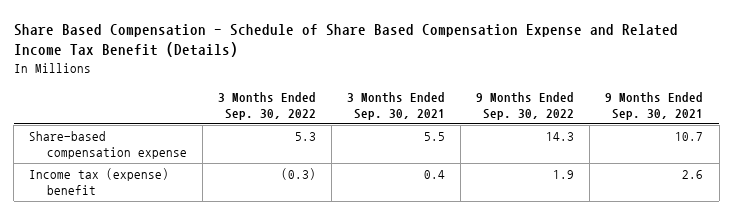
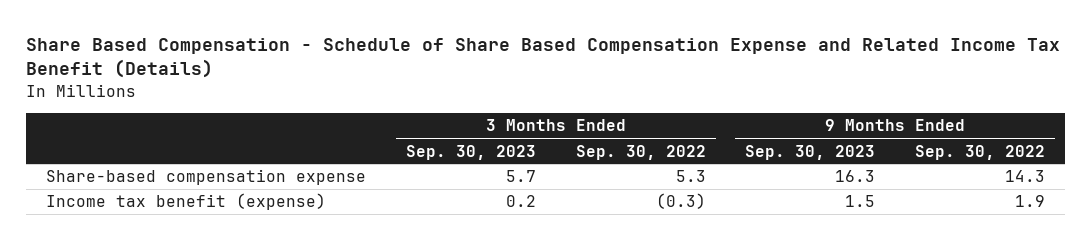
[346,91,445,120] 3 Months Ended Sep. 30, 2021 -> none
[605,91,704,120] 9 Months Ended Sep. 30, 2021 -> none
none -> [405,144,536,160] Sep. 30, 2023
none -> [745,144,876,160] Sep. 30, 2023
[29,168,170,196] Income tax (expense) benefit -> [46,193,327,211] Income tax benefit (expense)

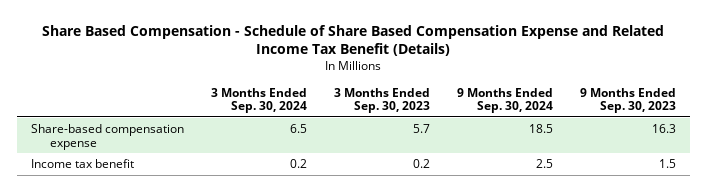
[575,144,706,160] Sep. 30, 2022 -> none
[915,144,1046,160] Sep. 30, 2022 -> none
none -> [210,87,307,114] 3 Months Ended Sep. 30, 2024
none -> [457,87,554,114] 9 Months Ended Sep. 30, 2024
[46,193,327,211] Income tax benefit (expense) -> [30,158,134,168] Income tax benefit

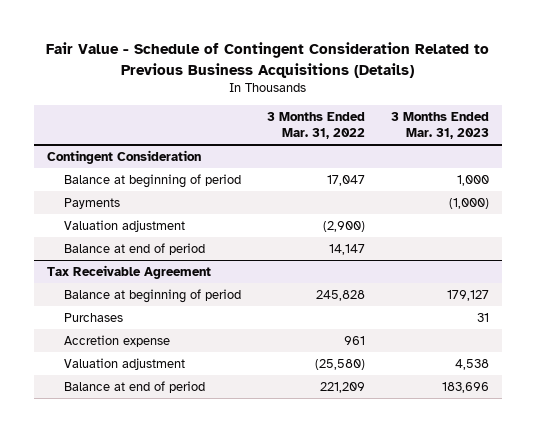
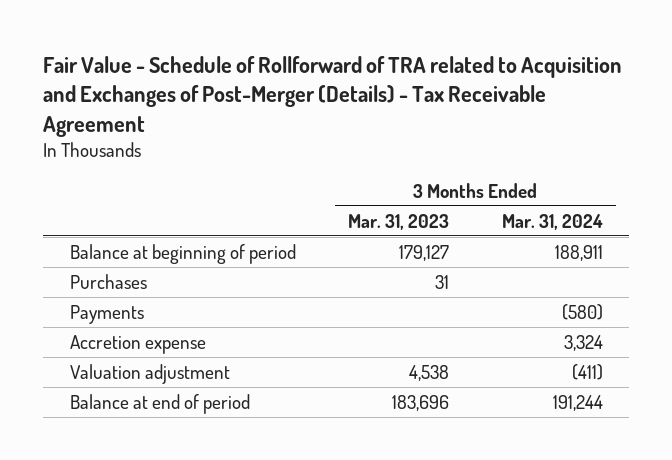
[45,42,489,78] Fair Value - Schedule of Contingent Consideration Related to Previous Business Acquisitions (Details) -> [43,55,623,137] Fair Value - Schedule of Rollforward of TRA related to Acquisition and Exchanges of Post-Merger (Details) - Tax Receivable Agreement
[266,112,365,140] 3 Months Ended Mar. 31, 2022 -> none
none -> [501,213,603,230] Mar. 31, 2024
[46,150,201,165] Contingent Consideration -> none
[63,174,241,189] Balance at beginning of period -> none
[63,198,120,210] Payments -> none
[63,220,185,233] Valuation adjustment -> none
[63,243,205,256] Balance at end of period -> none
[46,265,211,280] Tax Receivable Agreement -> none
none -> [69,304,144,324] Payments

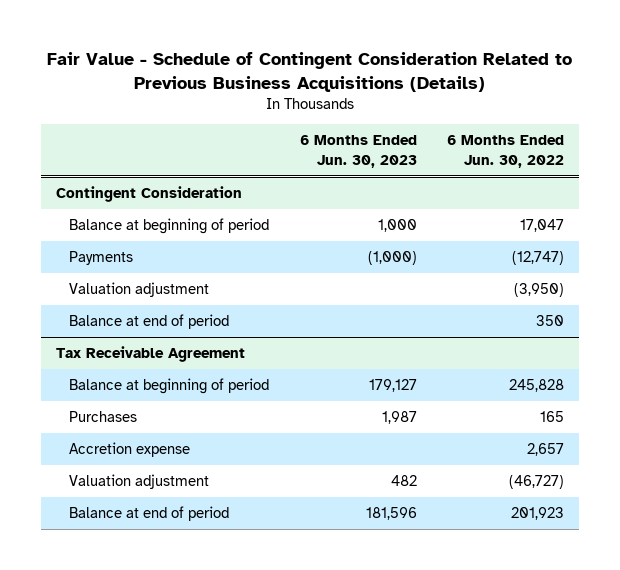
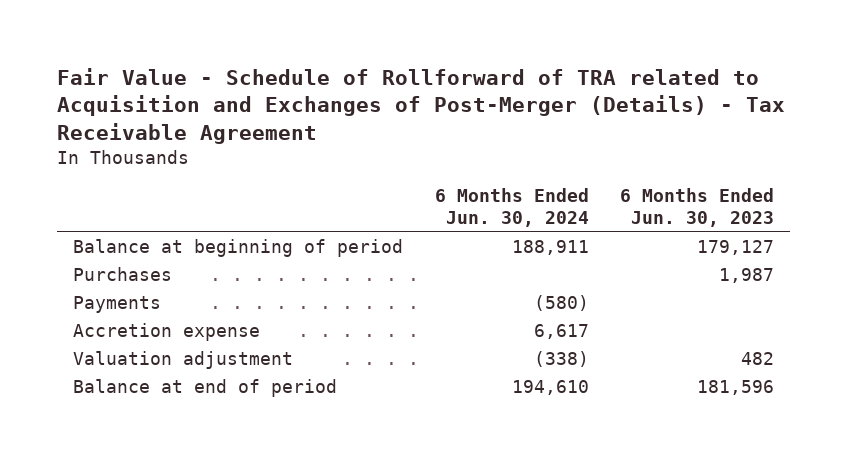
[47,51,573,92] Fair Value - Schedule of Contingent Consideration Related to Previous Business Acquisitions (Details) -> [57,67,786,144] Fair Value - Schedule of Rollforward of TRA related to Acquisition and Exchanges of Post-Merger (Details) - Tax Receivable Agreement
[447,135,565,169] 6 Months Ended Jun. 30, 2022 -> none
none -> [434,188,589,227] 6 Months Ended Jun. 30, 2024
[56,186,243,203] Contingent Consideration -> none
[69,218,270,235] Balance at beginning of period -> none
[69,251,134,266] Payments -> none
[69,282,210,298] Valuation adjustment -> none
[69,314,230,330] Balance at end of period -> none
[56,346,246,363] Tax Receivable Agreement -> none
none -> [73,295,162,313] Payments

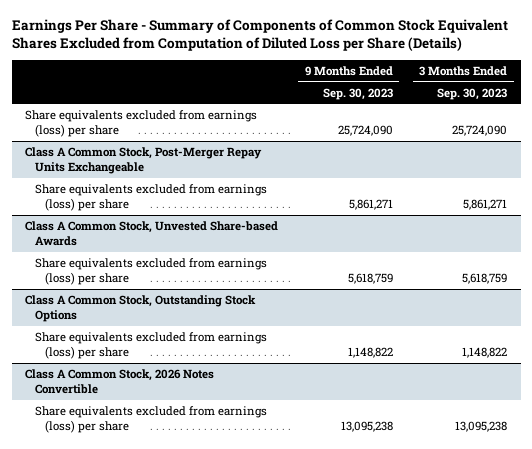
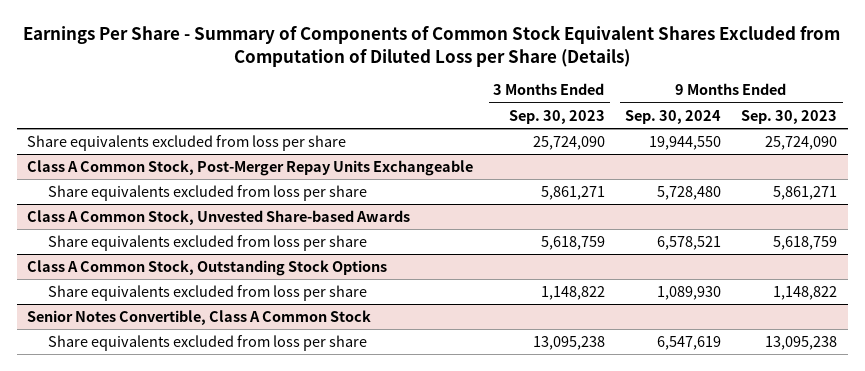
none -> [625,109,722,124] Sep. 30, 2024
[25,110,258,138] Share equivalents excluded from earnings (loss) per share -> [27,135,347,152] Share equivalents excluded from loss per share
[35,184,268,212] Share equivalents excluded from earnings (loss) per share -> [47,185,367,202] Share equivalents excluded from loss per share
[35,258,268,286] Share equivalents excluded from earnings (loss) per share -> [47,235,367,252] Share equivalents excluded from loss per share
[35,332,268,360] Share equivalents excluded from earnings (loss) per share -> [47,285,367,302] Share equivalents excluded from loss per share
[25,369,215,395] Class A Common Stock, 2026 Notes Convertible -> [27,310,372,326] Senior Notes Convertible, Class A Common Stock
[35,406,268,434] Share equivalents excluded from earnings (loss) per share -> [47,335,367,352] Share equivalents excluded from loss per share

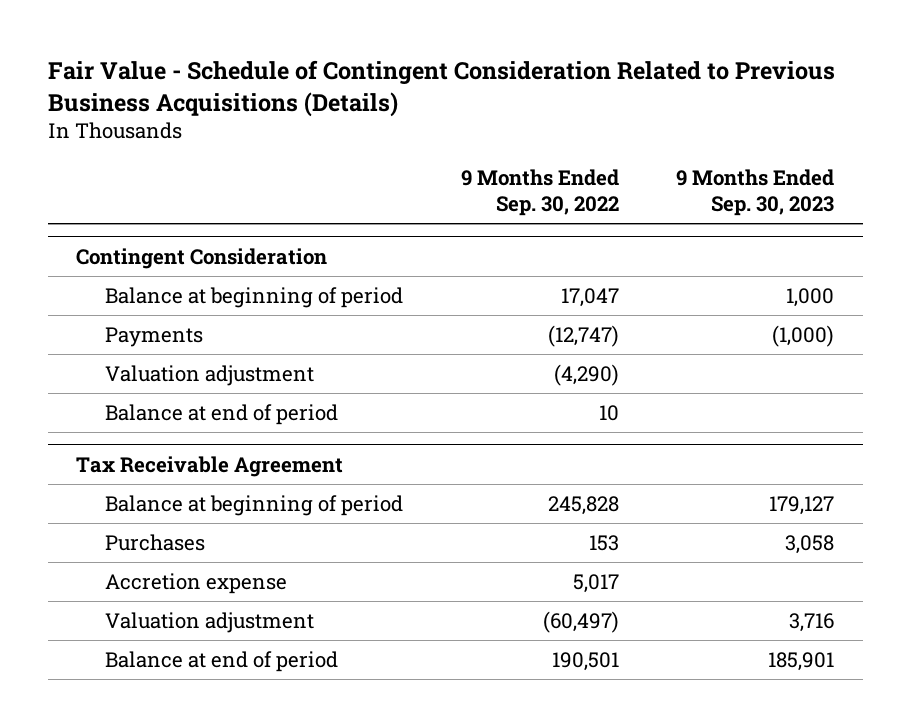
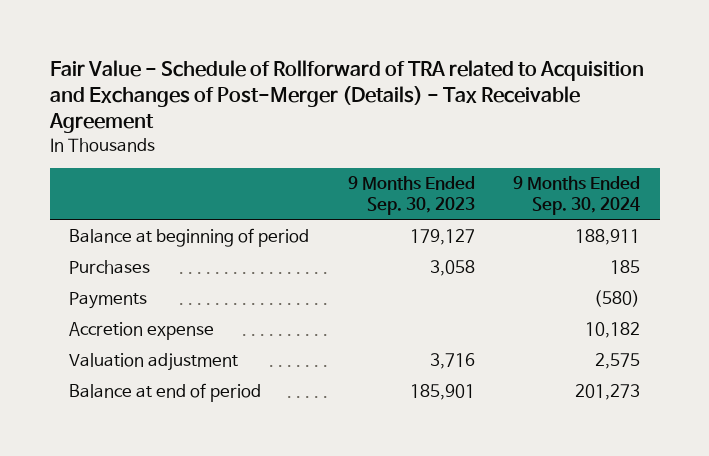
[47,60,835,117] Fair Value - Schedule of Contingent Consideration Related to Previous Business Acquisitions (Details) -> [48,59,644,134] Fair Value - Schedule of Rollforward of TRA related to Acquisition and Exchanges of Post-Merger (Details) - Tax Receivable Agreement
[460,169,619,216] 9 Months Ended Sep. 30, 2022 -> none
none -> [513,176,641,215] 9 Months Ended Sep. 30, 2024
[76,247,328,269] Contingent Consideration -> none
[105,286,404,308] Balance at beginning of period -> none
[105,326,204,347] Payments -> none
[105,364,315,386] Valuation adjustment -> none
[105,403,339,425] Balance at end of period -> none
[76,455,344,477] Tax Receivable Agreement -> none
none -> [68,291,147,309] Payments

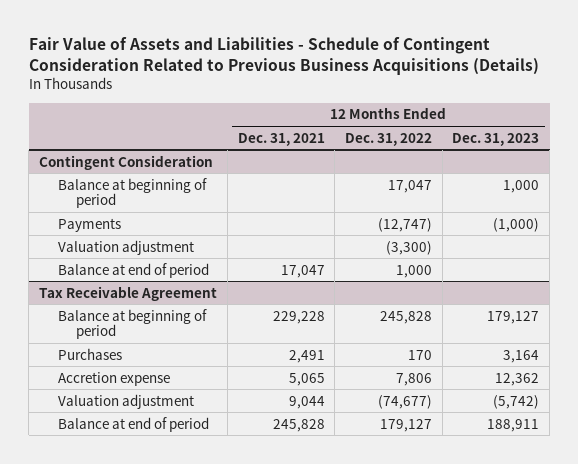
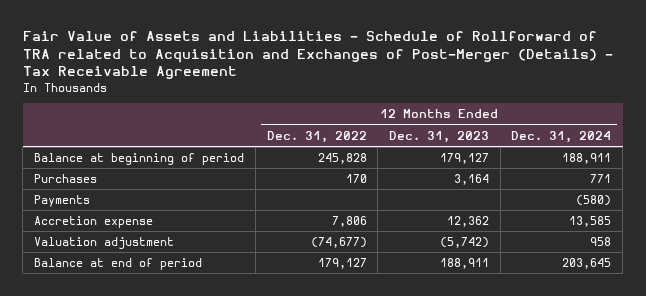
[28,36,539,75] Fair Value of Assets and Liabilities - Schedule of Contingent Consideration Related to Previous Business Acquisitions (Details) -> [22,30,613,80] Fair Value of Assets and Liabilities - Schedule of Rollforward of TRA related to Acquisition and Exchanges of Post-Merger (Details) - Tax Receivable Agreement
[237,132,325,146] Dec. 31, 2021 -> none
none -> [511,130,612,143] Dec. 31, 2024
[39,154,214,170] Contingent Consideration -> none
[57,177,207,209] Balance at beginning of period -> none
[57,217,121,232] Payments -> none
[57,239,194,255] Valuation adjustment -> none
[57,262,209,278] Balance at end of period -> none
[39,285,218,301] Tax Receivable Agreement -> none
none -> [34,195,91,208] Payments

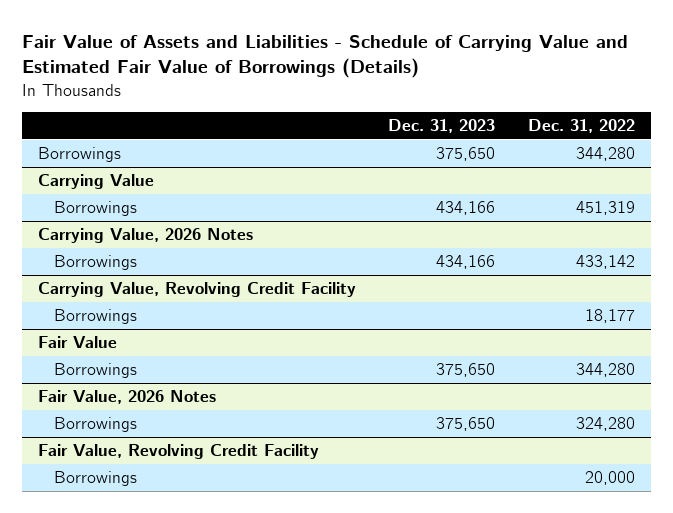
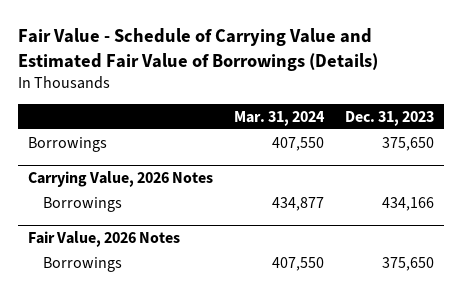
[22,34,629,79] Fair Value of Assets and Liabilities - Schedule of Carrying Value and Estimated Fair Value of Borrowings (Details) -> [17,28,378,71] Fair Value - Schedule of Carrying Value and Estimated Fair Value of Borrowings (Details)
[527,119,635,134] Dec. 31, 2022 -> none
none -> [233,110,325,126] Mar. 31, 2024
[38,173,155,189] Carrying Value -> none
[54,200,138,216] Borrowings -> none
[38,281,357,297] Carrying Value, Revolving Credit Facility -> none
[54,308,138,324] Borrowings -> none
[38,335,118,348] Fair Value -> none
[54,362,138,378] Borrowings -> none
[38,443,320,459] Fair Value, Revolving Credit Facility -> none
[54,470,138,486] Borrowings -> none

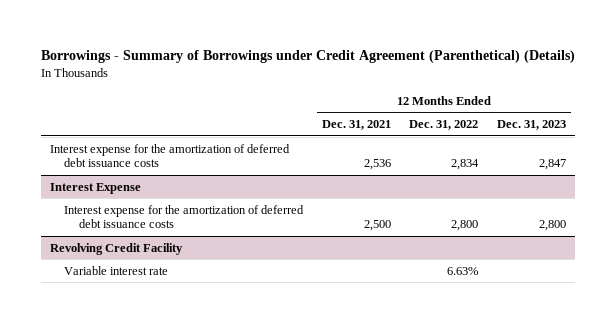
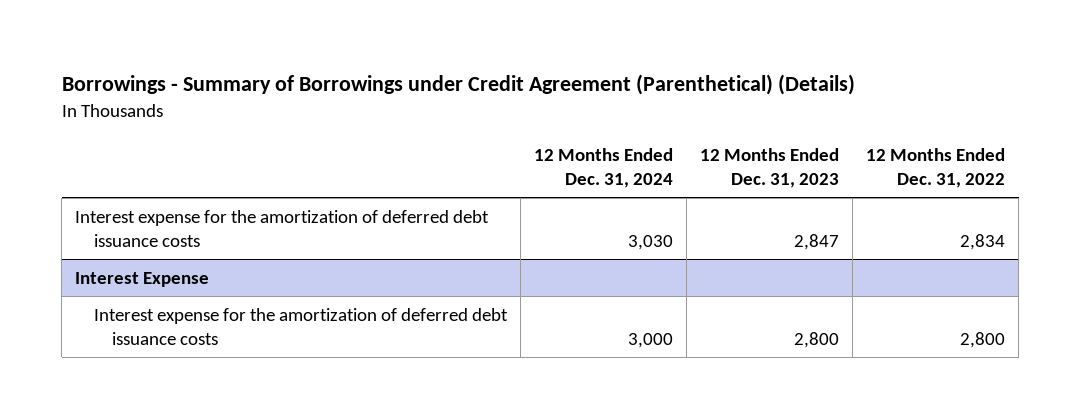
[321,120,391,131] Dec. 31, 2021 -> none
none -> [533,148,673,189] 12 Months Ended Dec. 31, 2024
[50,242,184,255] Revolving Credit Facility -> none
[64,265,169,275] Variable interest rate -> none

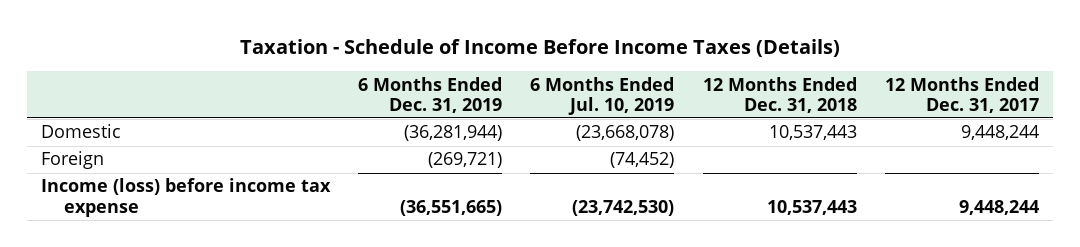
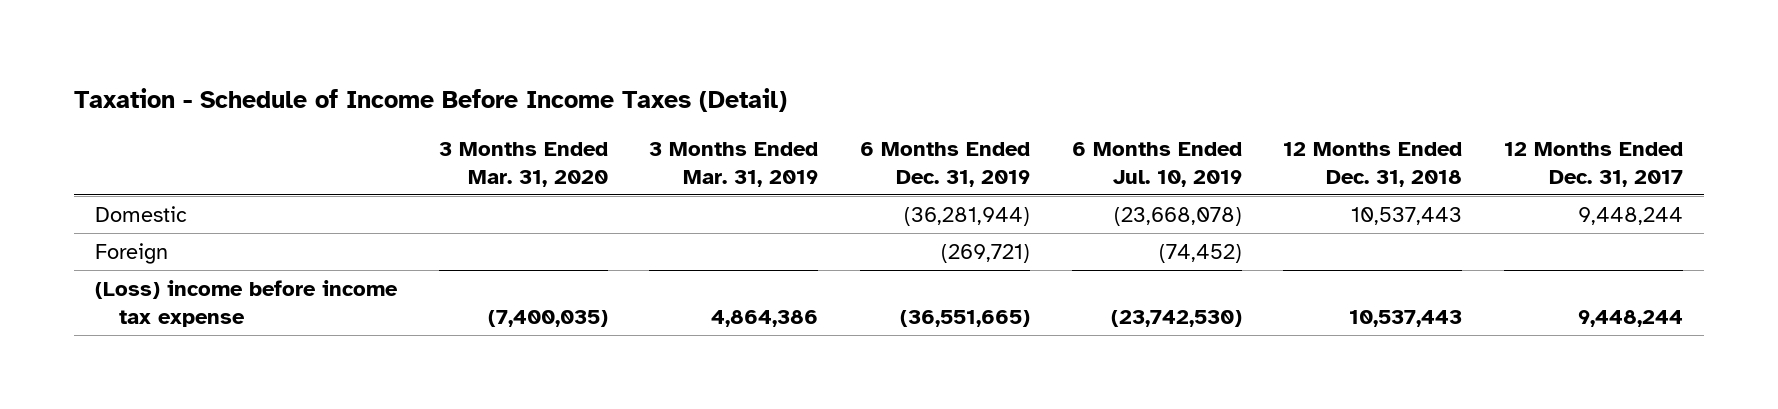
[239,38,840,57] Taxation - Schedule of Income Before Income Taxes (Details) -> [74,88,788,113] Taxation - Schedule of Income Before Income Taxes (Detail)
none -> [438,141,608,187] 3 Months Ended Mar. 31, 2020
none -> [649,141,819,187] 3 Months Ended Mar. 31, 2019
[40,178,331,217] Income (loss) before income tax expense -> [94,279,398,327] (Loss) income before income tax expense

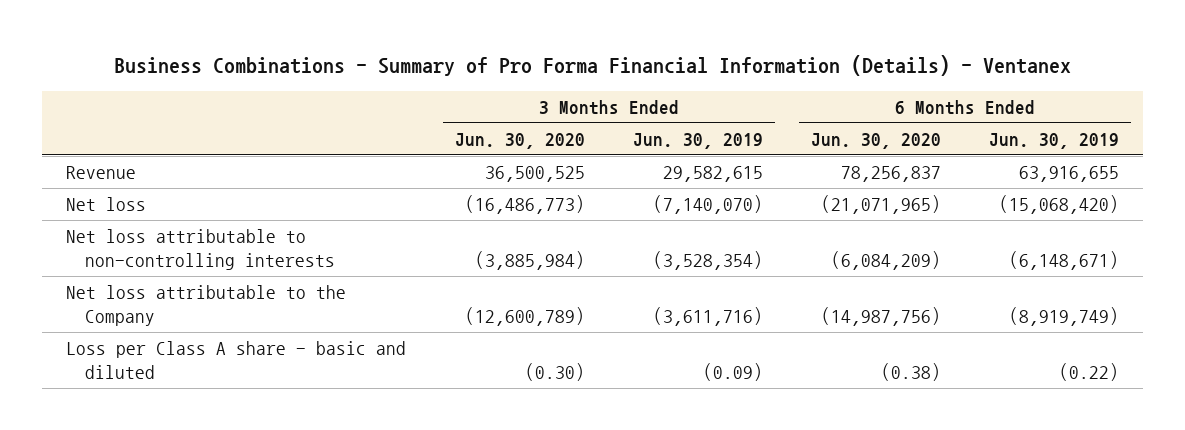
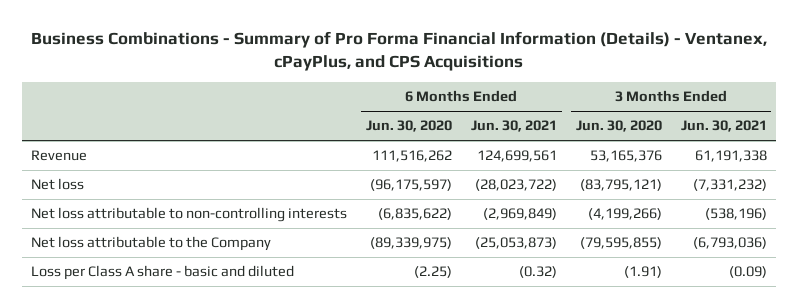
[113,54,1071,76] Business Combinations - Summary of Pro Forma Financial Information (Details) - Ventanex -> [30,31,767,72] Business Combinations - Summary of Pro Forma Financial Information (Details) - Ventanex, cPayPlus, and CPS Acquisitions
[632,132,763,149] Jun. 30, 2019 -> none
[988,132,1119,149] Jun. 30, 2019 -> none
none -> [470,120,557,133] Jun. 30, 2021
none -> [680,120,767,133] Jun. 30, 2021
[484,166,585,183] 36,500,525 -> [589,150,662,163] 53,165,376
[840,166,941,183] 78,256,837 -> [372,150,453,163] 111,516,262
[464,195,585,215] (16,486,773) -> [579,179,662,192] (83,795,121)
[820,195,941,215] (21,071,965) -> [370,179,453,192] (96,175,597)
[474,250,585,270] (3,885,984) -> [587,208,662,221] (4,199,266)
[830,250,941,270] (6,084,209) -> [378,208,453,221] (6,835,622)
[464,306,585,326] (12,600,789) -> [579,237,662,250] (79,595,855)
[820,306,941,326] (14,987,756) -> [370,237,453,250] (89,339,975)
[524,362,585,381] (0.30) -> [623,266,662,279] (1.91)
[880,362,941,381] (0.38) -> [414,266,453,279] (2.25)

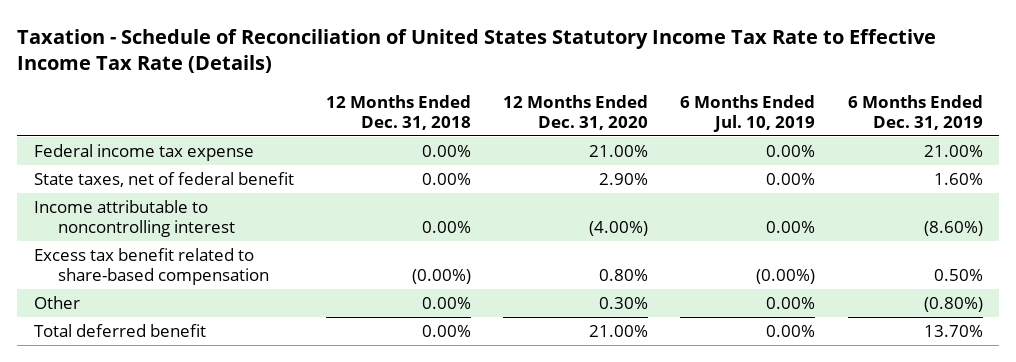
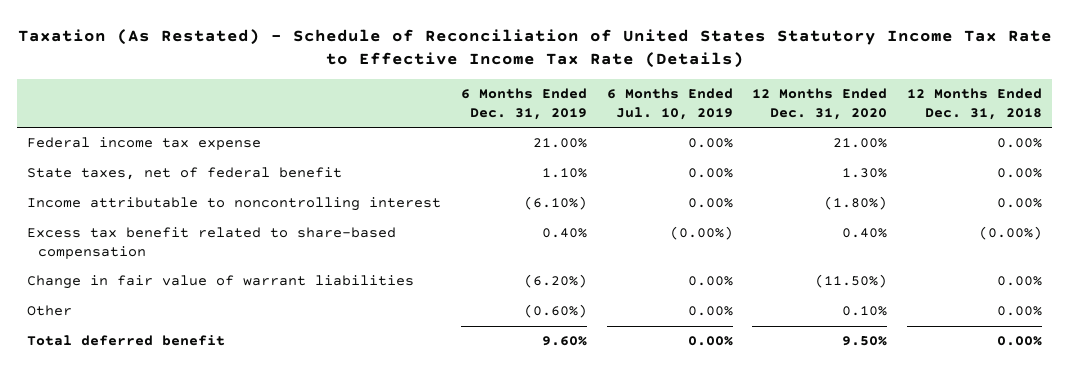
[17,28,937,74] Taxation - Schedule of Reconciliation of United States Statutory Income Tax Rate to Effective Income Tax Rate (Details) -> [17,28,1052,68] Taxation (As Restated) - Schedule of Reconciliation of United States Statutory Income Tax Rate to Effective Income Tax Rate (Details)
[599,173,649,186] 2.90% -> [842,168,888,179] 1.30%
[933,173,983,186] 1.60% -> [541,168,587,179] 1.10%
[589,221,649,237] (4.00%) -> [824,196,888,211] (1.80%)
[923,221,983,237] (8.60%) -> [523,196,587,211] (6.10%)
[599,269,649,282] 0.80% -> [842,228,888,239] 0.40%
[933,269,983,282] 0.50% -> [541,228,587,239] 0.40%
none -> [27,275,415,290] Change in fair value of warrant liabilities
[599,297,649,310] 0.30% -> [842,306,888,317] 0.10%
[923,297,983,313] (0.80%) -> [523,304,587,319] (0.60%)
[589,325,649,338] 21.00% -> [842,336,888,347] 9.50%
[923,325,983,338] 13.70% -> [541,336,587,347] 9.60%

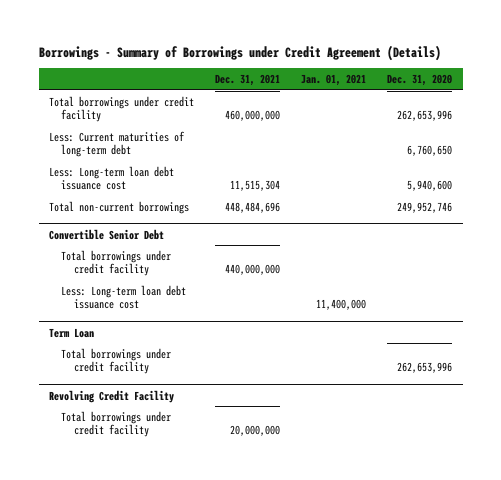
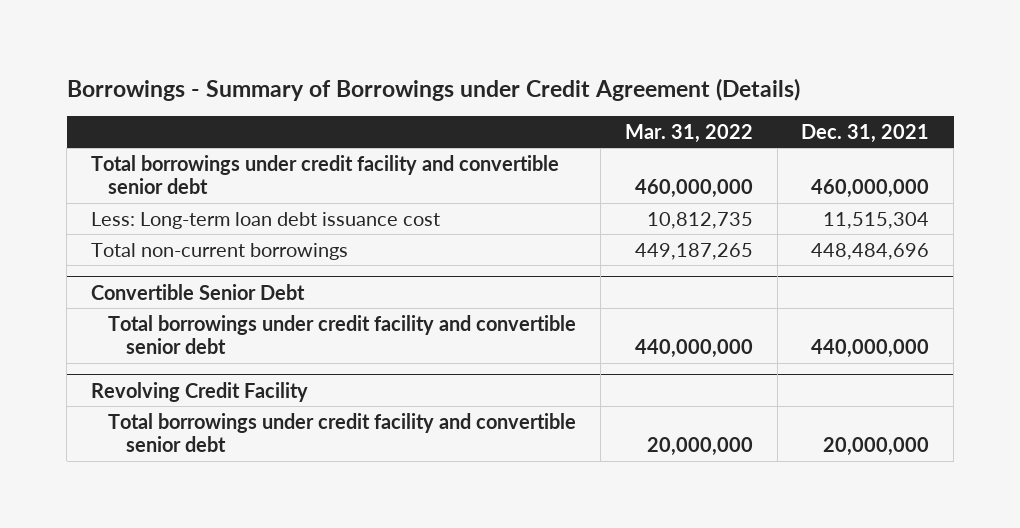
[301,74,367,87] Jan. 01, 2021 -> none
[387,74,453,87] Dec. 31, 2020 -> none
none -> [624,123,753,143] Mar. 31, 2022
[49,130,186,158] Less: Current maturities of long-term debt -> none
[49,95,195,123] Total borrowings under credit facility -> [90,154,559,195] Total borrowings under credit facility and convertible senior debt
[61,284,187,310] Less: Long-term loan debt issuance cost -> none
[49,327,95,338] Term Loan -> none
[61,347,172,375] Total borrowings under credit facility -> none
[61,249,172,277] Total borrowings under credit facility -> [108,314,577,355] Total borrowings under credit facility and convertible senior debt
[61,410,172,438] Total borrowings under credit facility -> [108,412,577,453] Total borrowings under credit facility and convertible senior debt

